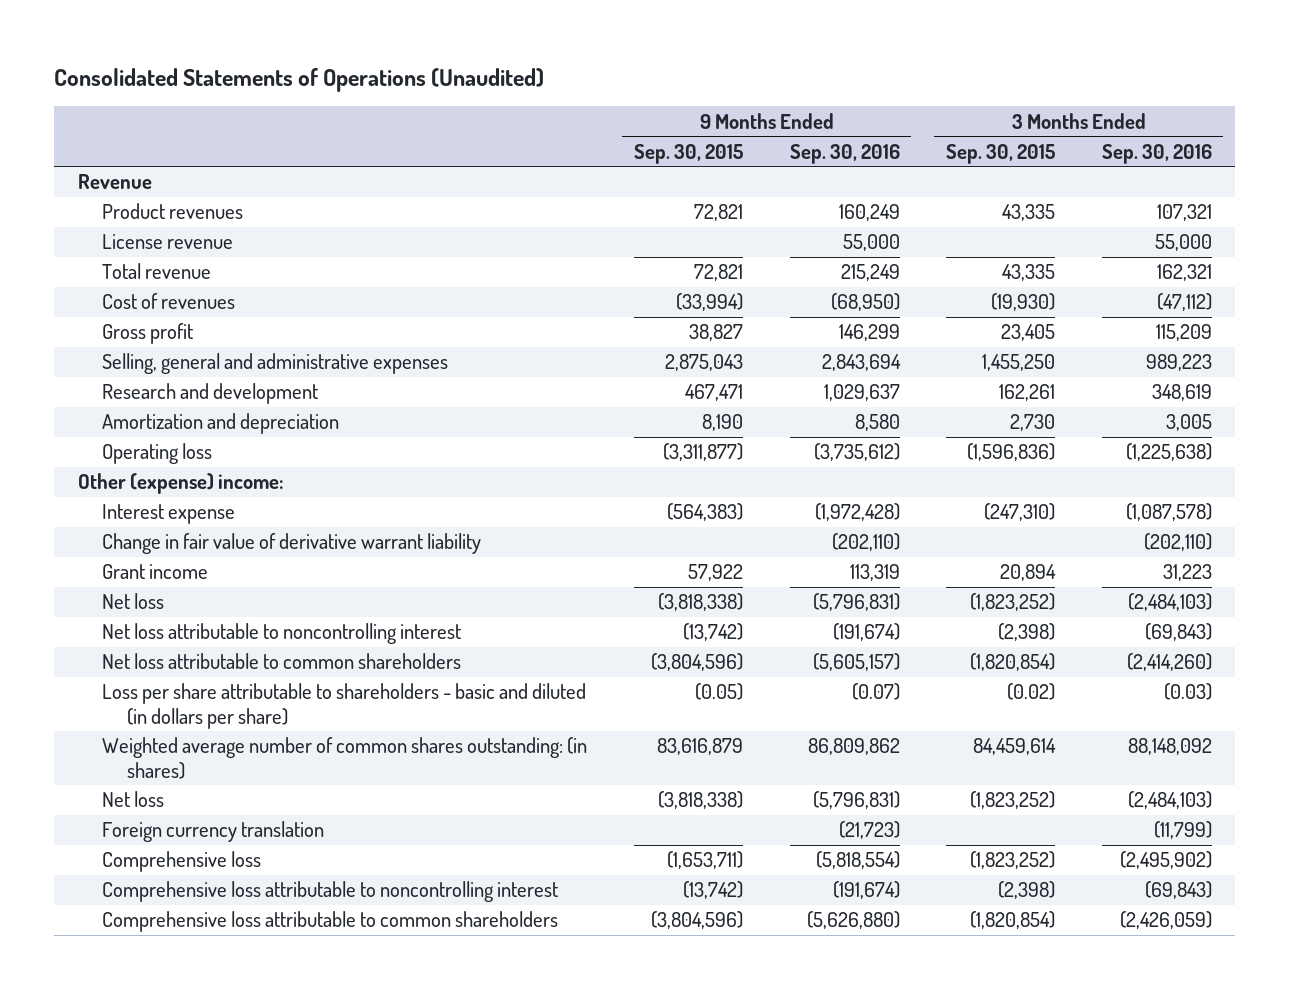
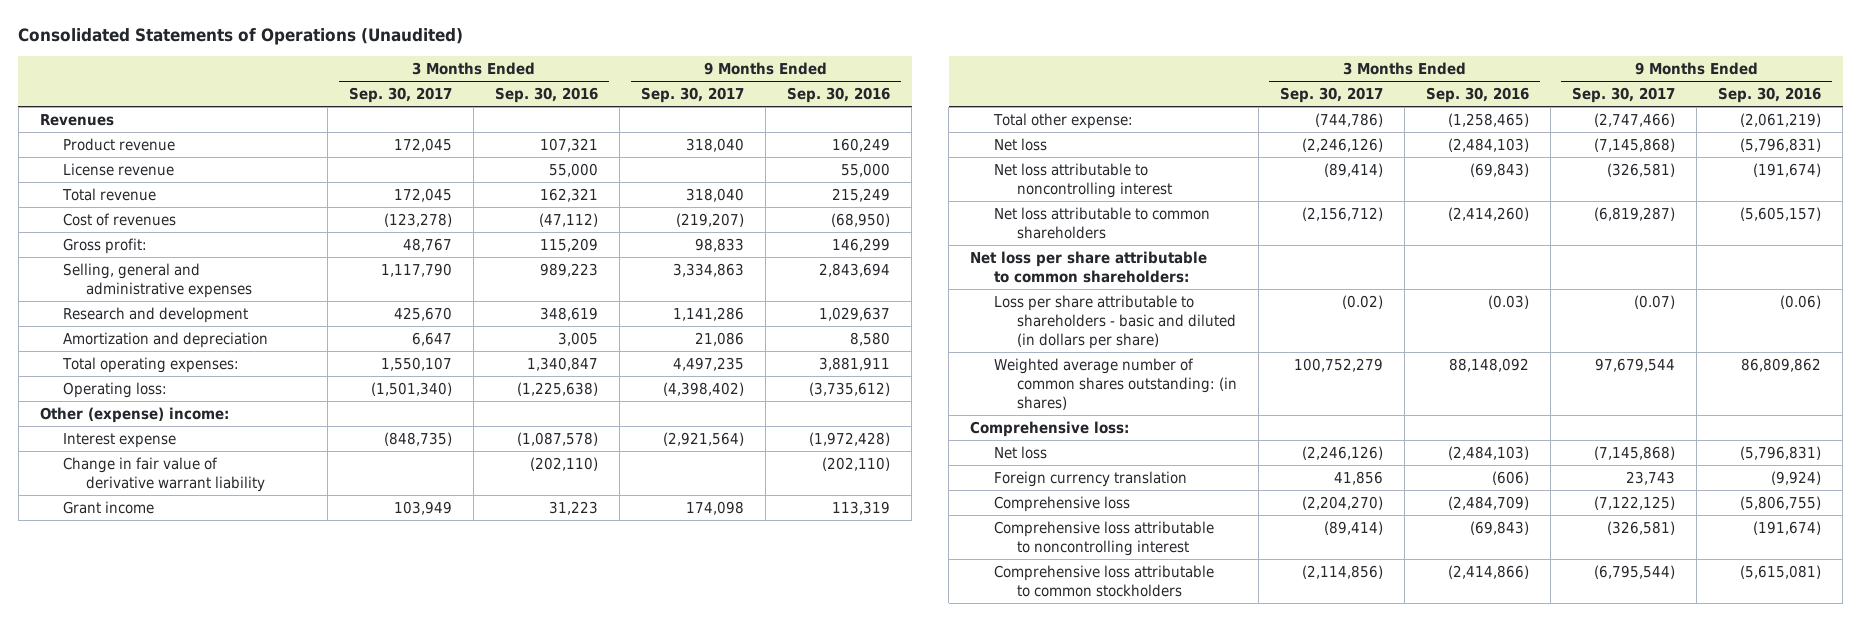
[633,143,743,164] Sep. 30, 2015 -> none
[946,143,1056,164] Sep. 30, 2015 -> none
none -> [349,87,453,104] Sep. 30, 2017
none -> [641,87,745,104] Sep. 30, 2017
[77,174,152,190] Revenue -> [39,113,114,126] Revenues
[102,203,244,220] Product revenues -> [63,137,176,151] Product revenue
[102,323,194,345] Gross profit -> [63,237,148,254] Gross profit:
none -> [62,356,240,373] Total operating expenses:
[102,443,213,465] Operating loss -> [63,381,168,398] Operating loss:
none -> [992,112,1133,129] Total other expense:
none -> [970,250,1208,283] Net loss per share attributable to common shareholders:
[851,683,900,701] (0.07) -> [1780,294,1822,309] (0.06)
none -> [970,420,1130,437] Comprehensive loss:
[838,821,900,840] (21,723) -> [1771,470,1822,485] (9,924)
[1153,821,1212,840] (11,799) -> [1492,470,1530,485] (606)
[815,851,900,870] (5,818,554) -> [1740,495,1822,510] (5,806,755)
[1119,851,1212,870] (2,495,902) -> [1448,495,1530,510] (2,484,709)
[102,911,559,933] Comprehensive loss attributable to common shareholders -> [993,564,1214,597] Comprehensive loss attributable to common stockholders
[806,911,900,930] (5,626,880) -> [1740,564,1822,579] (5,615,081)
[1119,911,1212,930] (2,426,059) -> [1448,564,1530,579] (2,414,866)

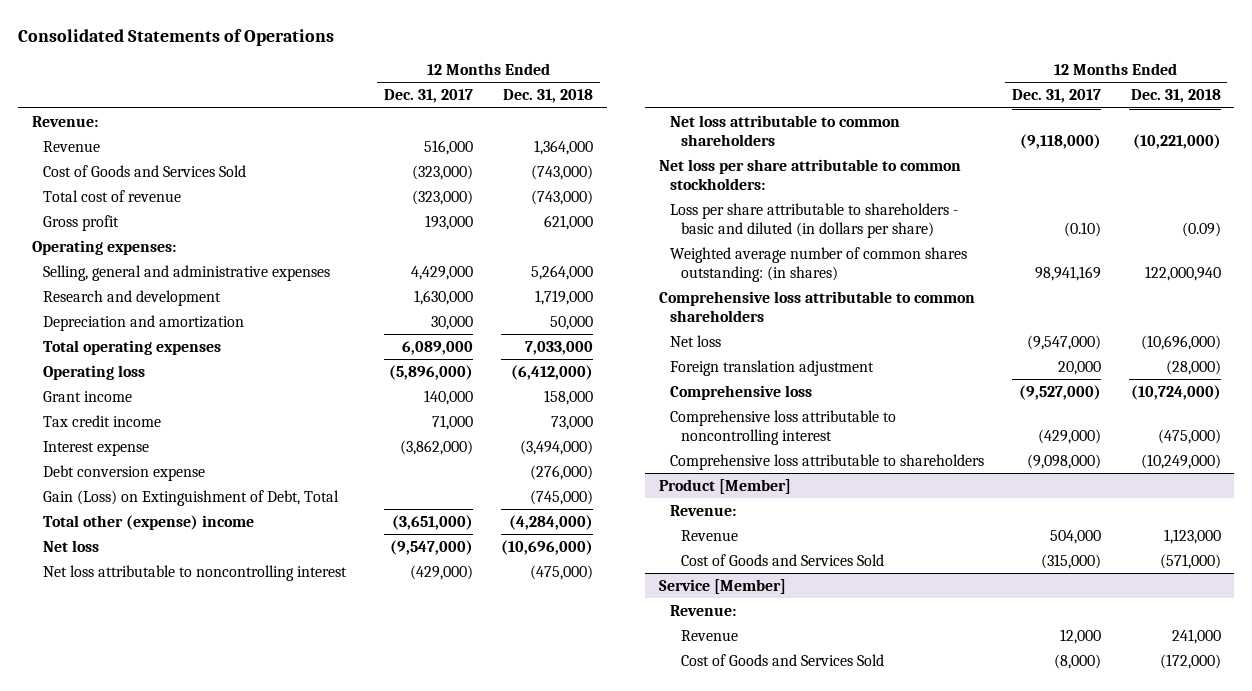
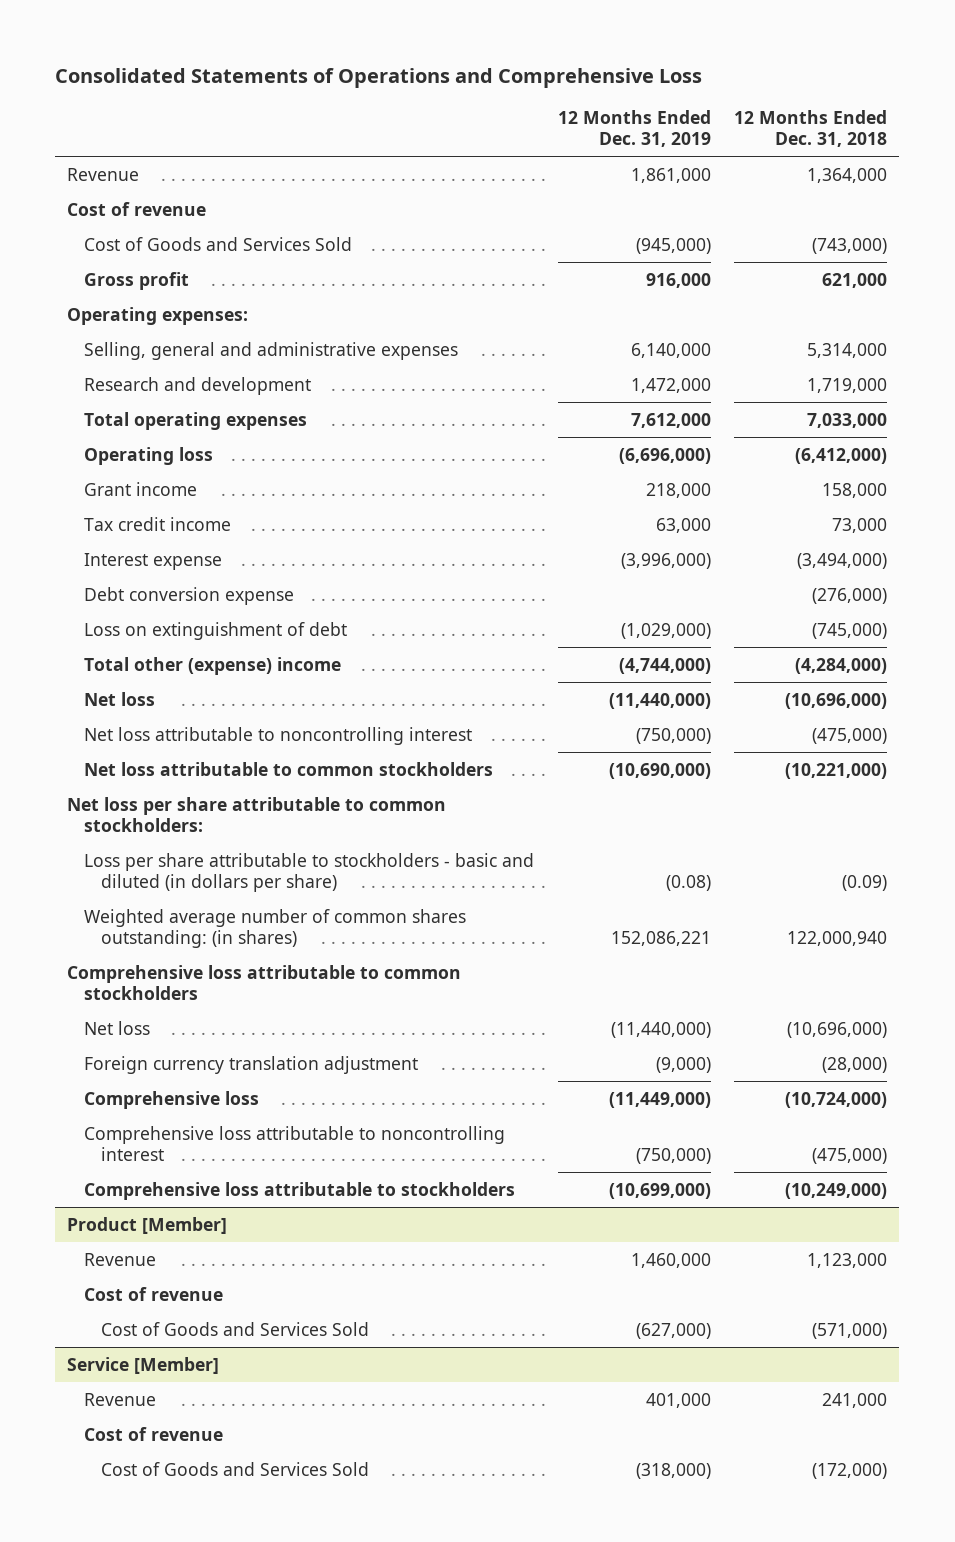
[17,28,334,46] Consolidated Statements of Operations -> [55,67,703,88] Consolidated Statements of Operations and Comprehensive Loss
[384,89,474,104] Dec. 31, 2017 -> none
none -> [557,109,711,148] 12 Months Ended Dec. 31, 2019
[31,115,98,127] Revenue: -> none
none -> [67,201,207,216] Cost of revenue
[42,189,181,202] Total cost of revenue -> none
[530,264,593,280] 5,264,000 -> [807,342,888,358] 5,314,000
[42,314,244,331] Depreciation and amortization -> none
[42,489,339,506] Gain (Loss) on Extinguishment of Debt, Total -> [83,621,347,640] Loss on extinguishment of debt
[670,114,901,146] Net loss attributable to common shareholders -> [83,761,493,776] Net loss attributable to common stockholders
[670,202,959,238] Loss per share attributable to shareholders - basic and diluted (in dollars per share) -> [83,852,534,893] Loss per share attributable to stockholders - basic and diluted (in dollars per share)
[659,290,976,322] Comprehensive loss attributable to common shareholders -> [67,964,462,1001] Comprehensive loss attributable to common stockholders
[670,359,875,376] Foreign translation adjustment -> [83,1055,418,1074] Foreign currency translation adjustment
[670,453,985,470] Comprehensive loss attributable to shareholders -> [83,1181,515,1200] Comprehensive loss attributable to stockholders
[670,504,737,516] Revenue: -> none
none -> [83,1286,223,1301] Cost of revenue
[670,604,737,616] Revenue: -> none
none -> [83,1426,223,1441] Cost of revenue

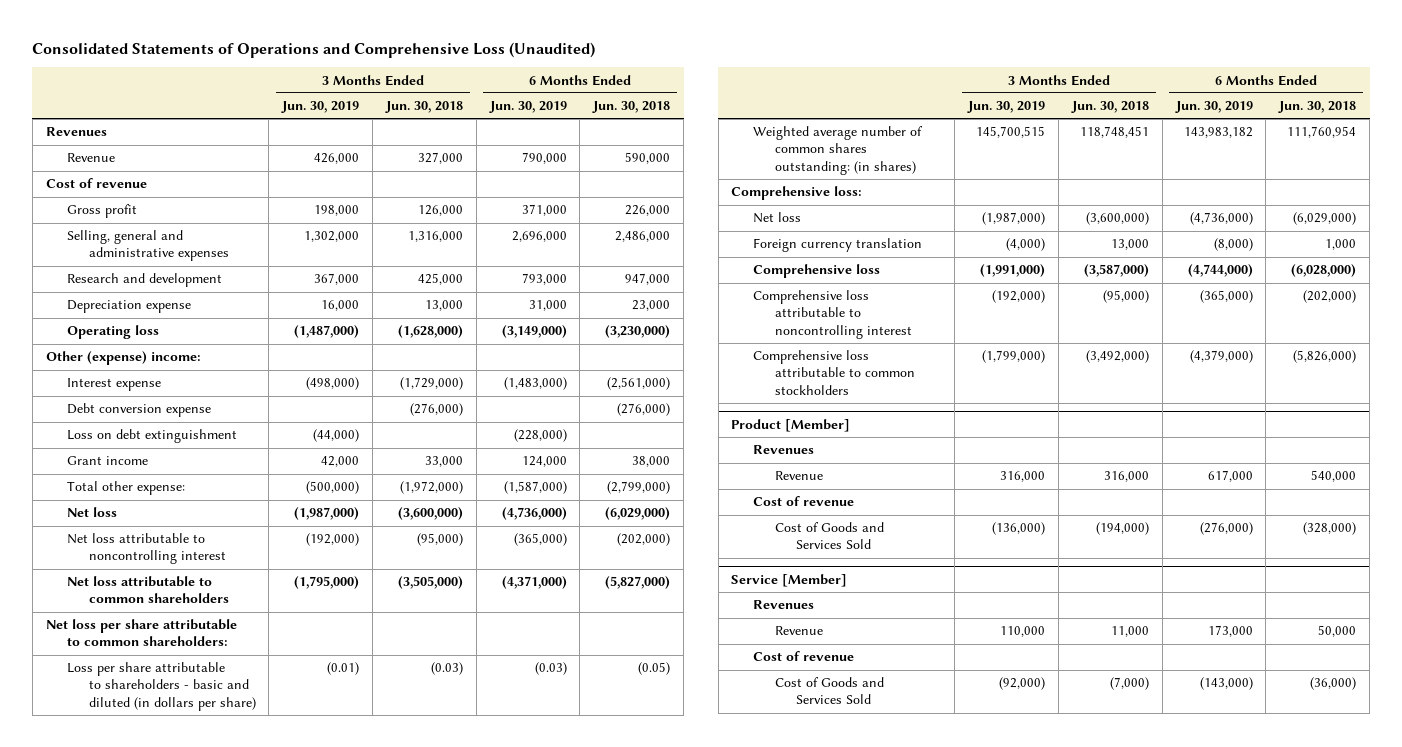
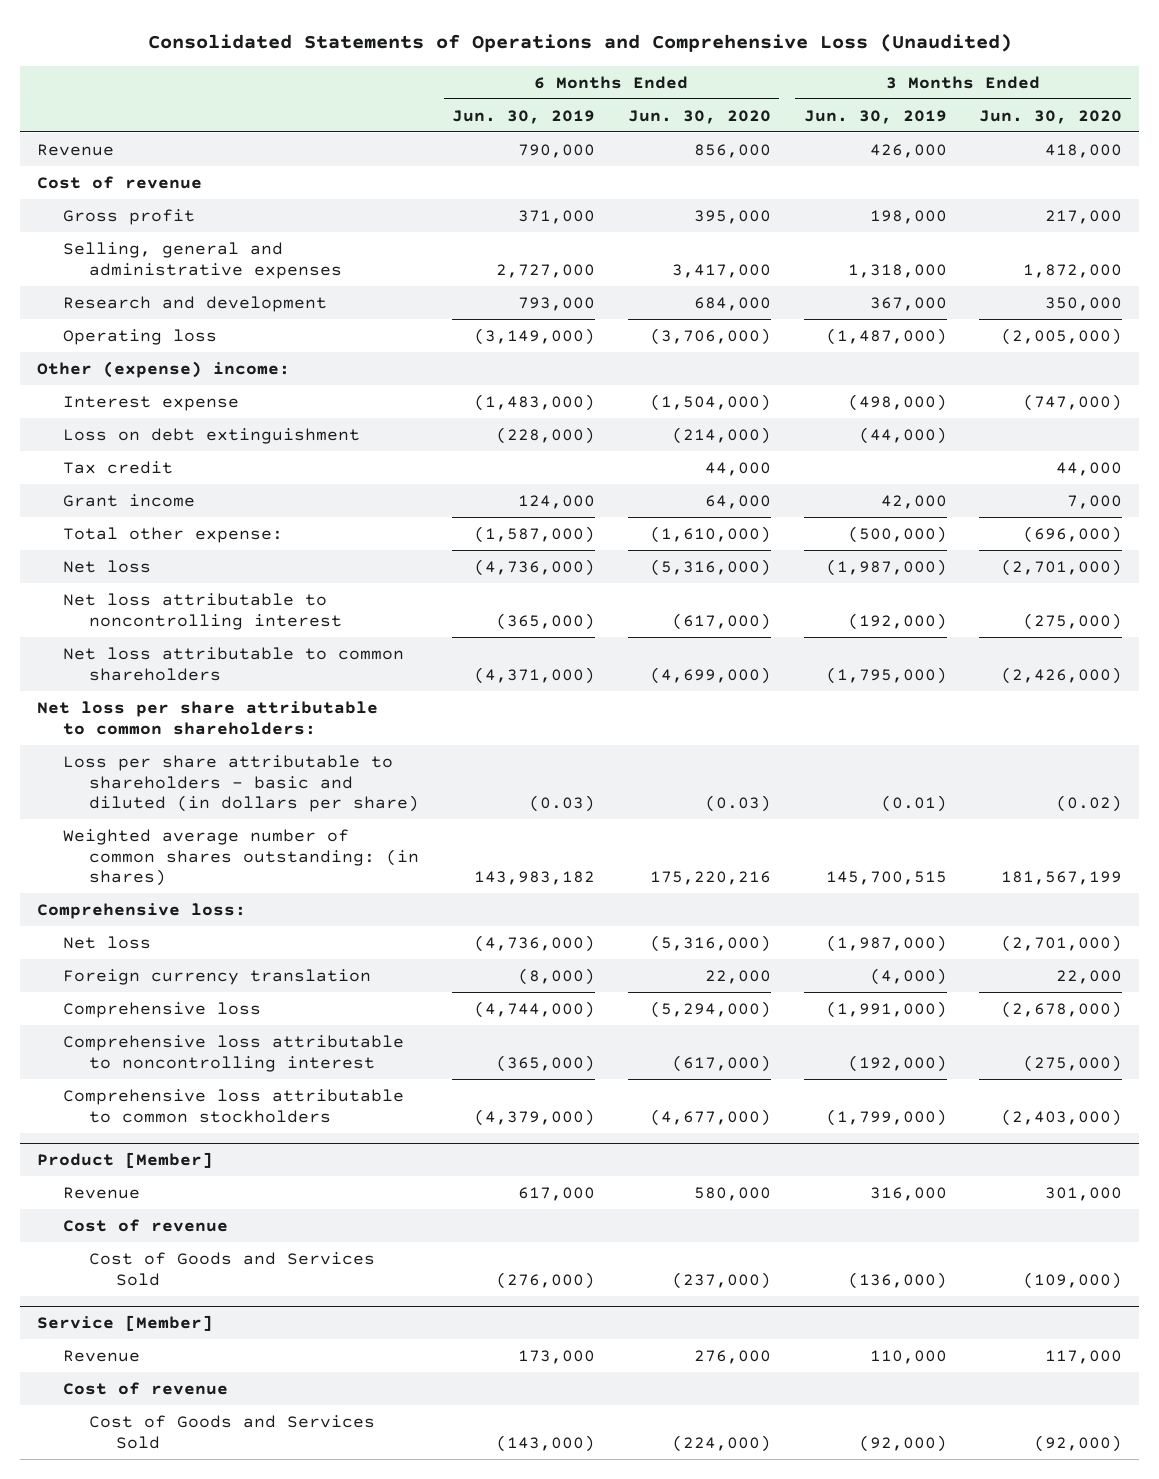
[384,101,463,114] Jun. 30, 2018 -> none
[592,101,671,114] Jun. 30, 2018 -> none
none -> [627,109,771,124] Jun. 30, 2020
none -> [979,109,1123,124] Jun. 30, 2020
[45,127,107,137] Revenues -> none
[304,231,360,243] 1,302,000 -> [847,263,947,278] 1,318,000
[511,231,567,243] 2,696,000 -> [496,263,596,278] 2,727,000
[67,300,192,314] Depreciation expense -> none
[67,403,212,418] Debt conversion expense -> none
none -> [62,460,173,474] Tax credit
[753,445,815,455] Revenues -> none
[753,600,815,610] Revenues -> none

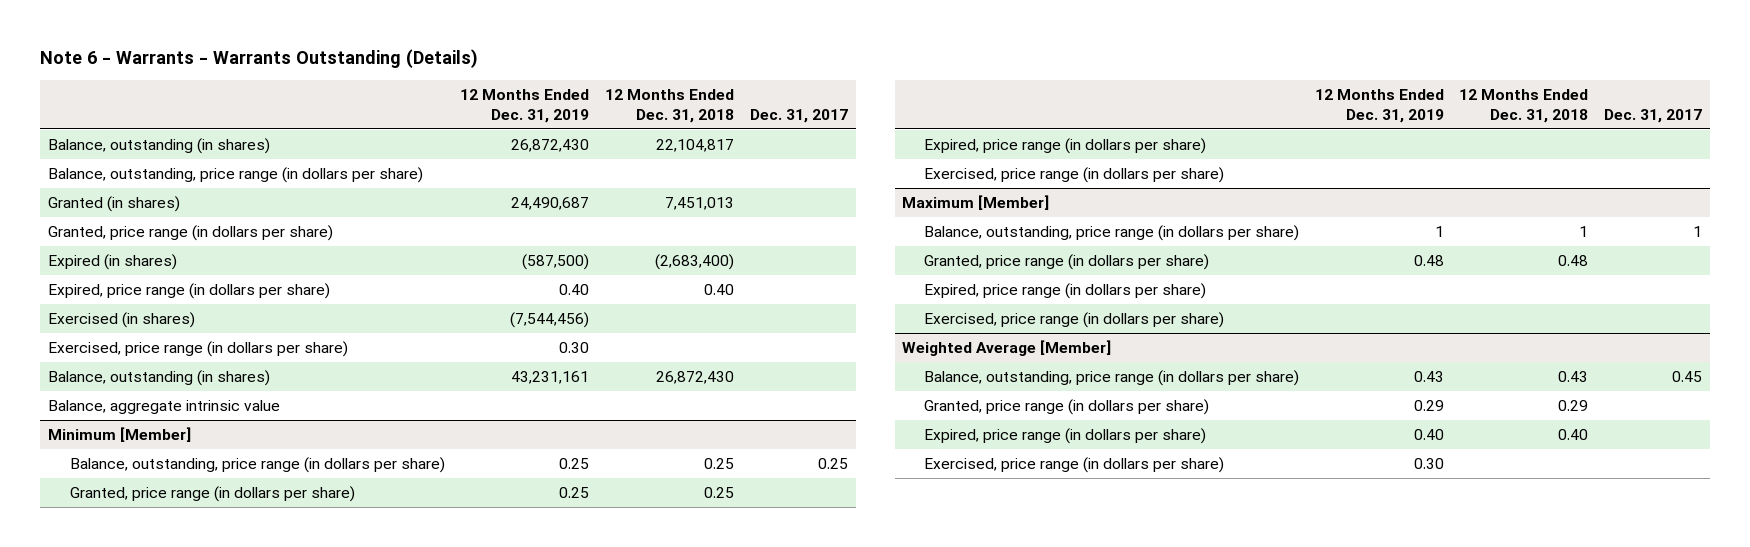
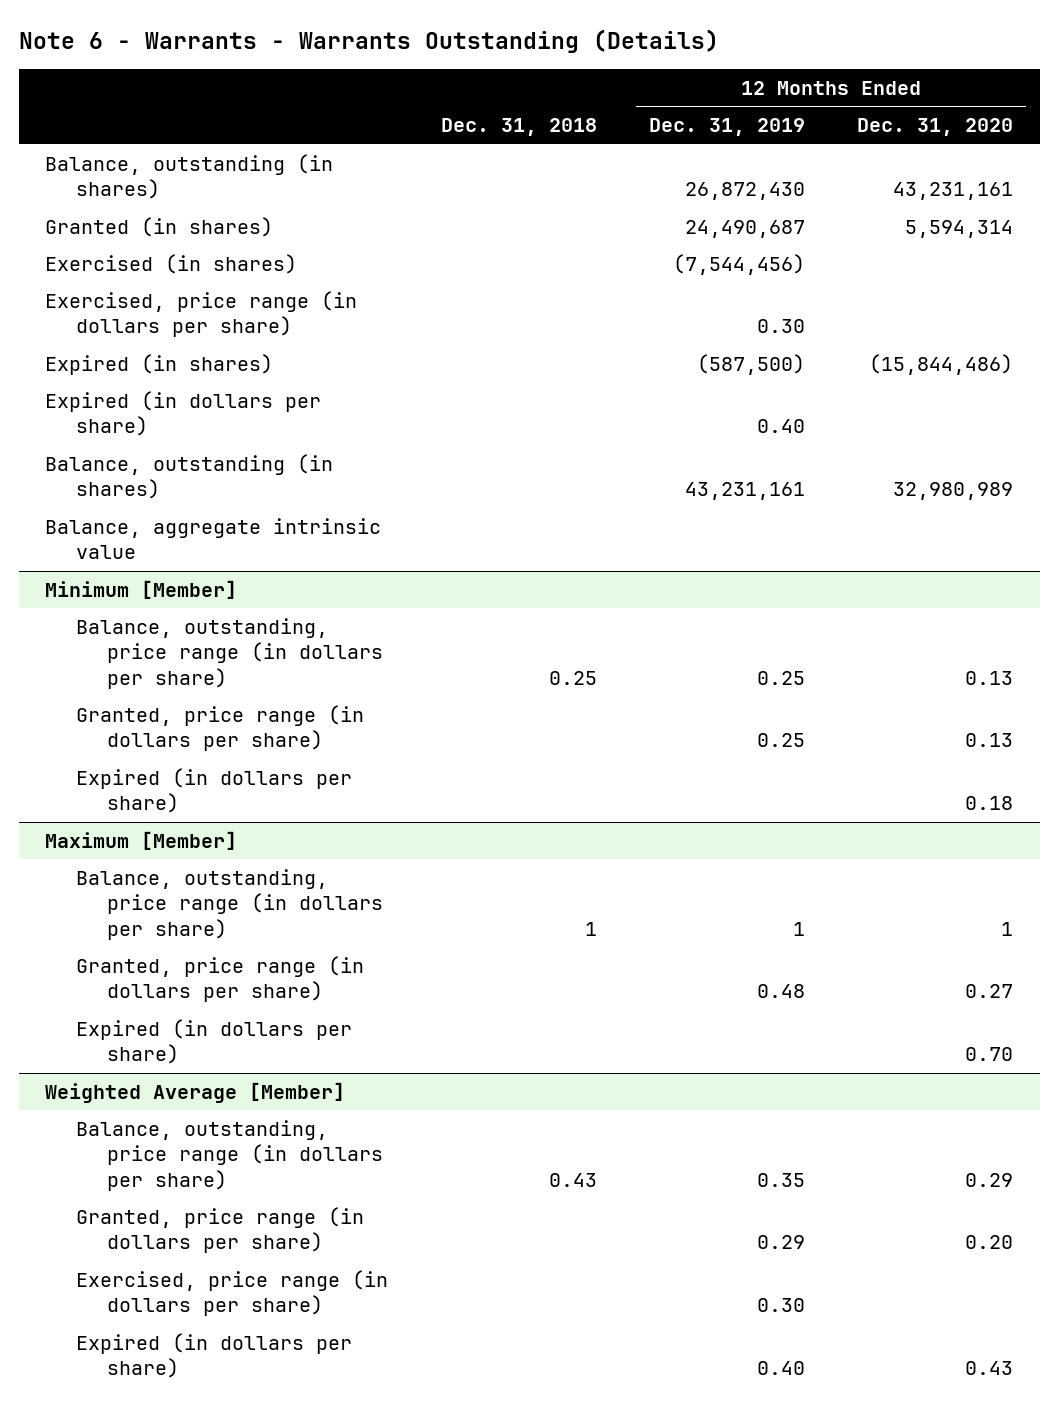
[605,88,735,123] 12 Months Ended Dec. 31, 2018 -> none
[749,108,848,123] Dec. 31, 2017 -> none
none -> [440,118,597,137] Dec. 31, 2018
none -> [857,118,1014,137] Dec. 31, 2020
[48,167,424,184] Balance, outstanding, price range (in dollars per share) -> none
[48,225,334,242] Granted, price range (in dollars per share) -> none
[48,283,331,300] Expired, price range (in dollars per share) -> none
[48,254,178,271] Expired (in shares) -> [44,353,273,375] Expired (in shares)
none -> [44,390,321,437] Expired (in dollars per share)
[923,167,1224,184] Exercised, price range (in dollars per share) -> none
[923,138,1206,155] Expired, price range (in dollars per share) -> [76,767,353,814] Expired (in dollars per share)
[923,312,1224,329] Exercised, price range (in dollars per share) -> none
[923,283,1206,300] Expired, price range (in dollars per share) -> [76,1018,353,1065] Expired (in dollars per share)
[1413,371,1444,383] 0.43 -> [756,1172,805,1187] 0.35
[923,428,1206,445] Expired, price range (in dollars per share) -> none
none -> [76,1332,353,1379] Expired (in dollars per share)

